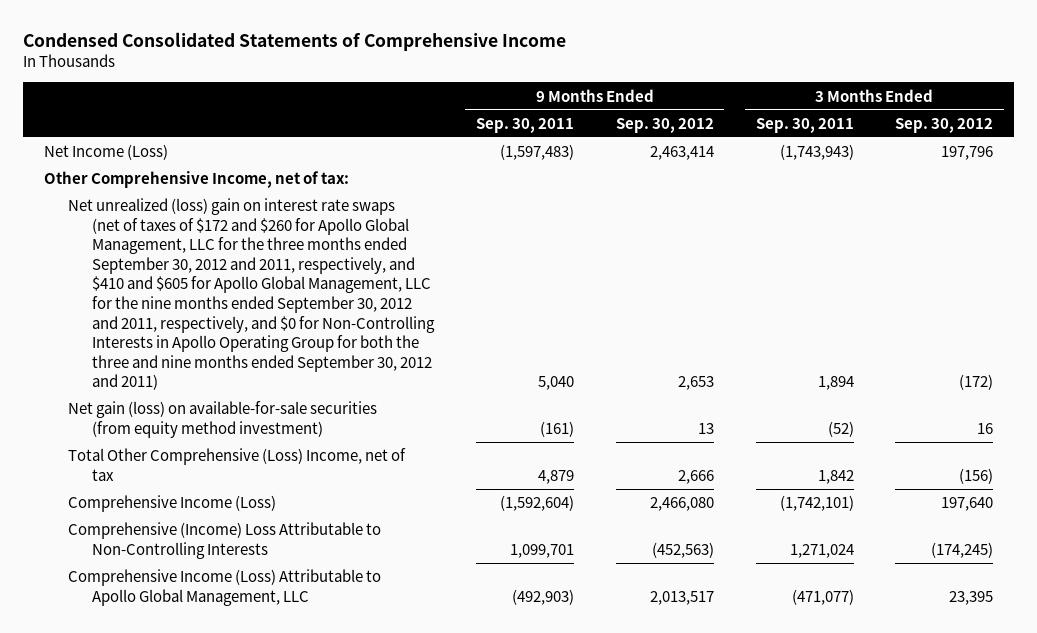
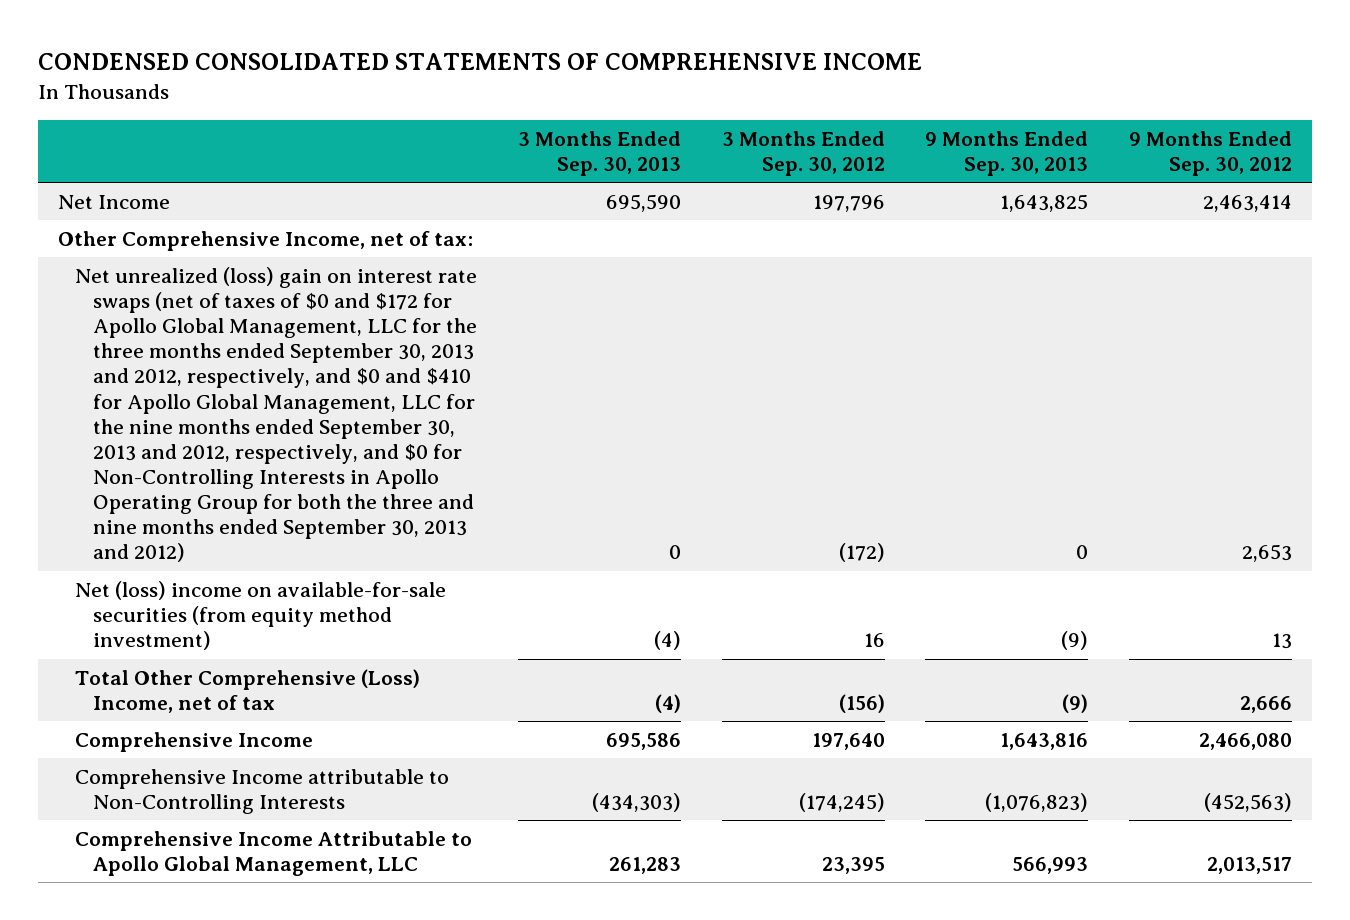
[23,31,567,51] Condensed Consolidated Statements of Comprehensive Income -> [37,53,922,71] CONDENSED CONSOLIDATED STATEMENTS OF COMPREHENSIVE INCOME
[475,117,574,133] Sep. 30, 2011 -> none
[755,117,854,133] Sep. 30, 2011 -> none
none -> [518,130,682,176] 3 Months Ended Sep. 30, 2013
none -> [925,130,1089,176] 9 Months Ended Sep. 30, 2013
[44,144,169,161] Net Income (Loss) -> [57,194,170,209] Net Income
[67,198,435,391] Net unrealized (loss) gain on interest rate swaps (net of taxes of $172 and $260 for Apollo Global Management, LLC for the three months ended September 30, 2012 and 2011, respectively, and $410 and $605 for Apollo Global Management, LLC for the nine months ended September 30, 2012 and 2011, respectively, and $0 for Non-Controlling Interests in Apollo Operating Group for both the three and nine months ended September 30, 2012 and 2011) -> [75,266,478,563] Net unrealized (loss) gain on interest rate swaps (net of taxes of $0 and $172 for Apollo Global Management, LLC for the three months ended September 30, 2013 and 2012, respectively, and $0 and $410 for Apollo Global Management, LLC for the nine months ended September 30, 2013 and 2012, respectively, and $0 for Non-Controlling Interests in Apollo Operating Group for both the three and nine months ended September 30, 2013 and 2012)
[67,401,377,438] Net gain (loss) on available-for-sale securities (from equity method investment) -> [75,580,447,651] Net (loss) income on available-for-sale securities (from equity method investment)
[67,495,276,513] Comprehensive Income (Loss) -> [75,731,314,752] Comprehensive Income
[67,522,381,559] Comprehensive (Income) Loss Attributable to Non-Controlling Interests -> [75,768,450,815] Comprehensive Income attributable to Non-Controlling Interests
[67,569,381,606] Comprehensive Income (Loss) Attributable to Apollo Global Management, LLC -> [75,830,473,877] Comprehensive Income Attributable to Apollo Global Management, LLC

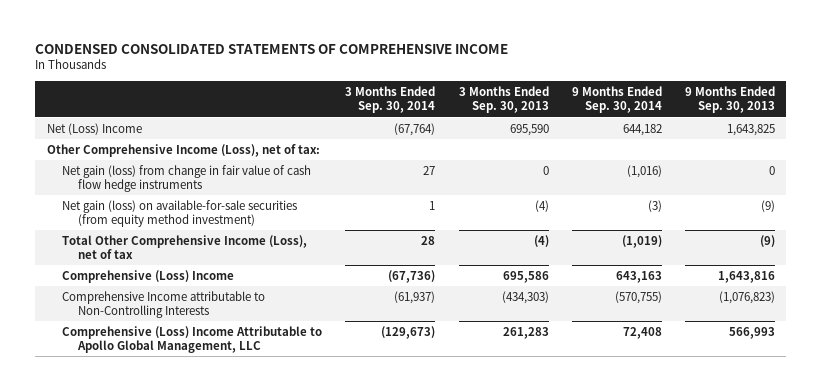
[721,130,885,176] 3 Months Ended Sep. 30, 2012 -> none
[1128,130,1292,176] 9 Months Ended Sep. 30, 2012 -> none
none -> [345,86,436,114] 3 Months Ended Sep. 30, 2014
none -> [571,86,662,114] 9 Months Ended Sep. 30, 2014
[75,266,478,563] Net unrealized (loss) gain on interest rate swaps (net of taxes of $0 and $172 for Apollo Global Management, LLC for the three months ended September 30, 2013 and 2012, respectively, and $0 and $410 for Apollo Global Management, LLC for the nine months ended September 30, 2013 and 2012, respectively, and $0 for Non-Controlling Interests in Apollo Operating Group for both the three and nine months ended September 30, 2013 and 2012) -> none
[57,194,170,209] Net Income -> [46,122,142,135] Net (Loss) Income
[57,230,473,251] Other Comprehensive Income, net of tax: -> [46,143,320,157] Other Comprehensive Income (Loss), net of tax:
none -> [62,164,312,193] Net gain (loss) from change in fair value of cash flow hedge instruments
[75,580,447,651] Net (loss) income on available-for-sale securities (from equity method investment) -> [62,199,298,228] Net gain (loss) on available-for-sale securities (from equity method investment)
[75,668,421,714] Total Other Comprehensive (Loss) Income, net of tax -> [62,234,308,260] Total Other Comprehensive Income (Loss), net of tax
[75,731,314,752] Comprehensive Income -> [62,269,235,283] Comprehensive (Loss) Income
[75,830,473,877] Comprehensive Income Attributable to Apollo Global Management, LLC -> [62,325,323,354] Comprehensive (Loss) Income Attributable to Apollo Global Management, LLC

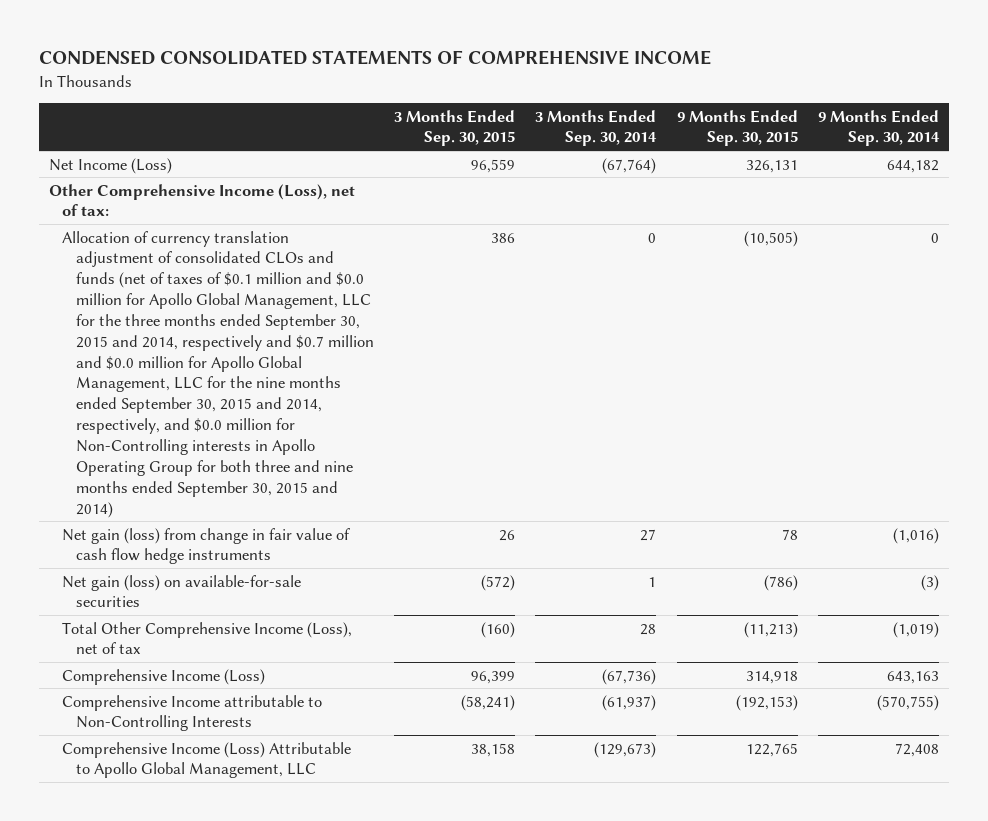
[458,86,549,114] 3 Months Ended Sep. 30, 2013 -> none
[684,86,775,114] 9 Months Ended Sep. 30, 2013 -> none
none -> [394,109,516,147] 3 Months Ended Sep. 30, 2015
none -> [676,109,798,147] 9 Months Ended Sep. 30, 2015
[46,122,142,135] Net (Loss) Income -> [48,157,172,174] Net Income (Loss)
none -> [62,230,374,518] Allocation of currency translation adjustment of consolidated CLOs and funds (net of taxes of $0.1 million and $0.0 million for Apollo Global Management, LLC for the three months ended September 30, 2015 and 2014, respectively and $0.7 million and $0.0 million for Apollo Global Management, LLC for the nine months ended September 30, 2015 and 2014, respectively, and $0.0 million for Non-Controlling interests in Apollo Operating Group for both three and nine months ended September 30, 2015 and 2014)
[62,199,298,228] Net gain (loss) on available-for-sale securities (from equity method investment) -> [62,574,302,608] Net gain (loss) on available-for-sale securities
[62,269,235,283] Comprehensive (Loss) Income -> [62,668,266,685] Comprehensive Income (Loss)
[62,325,323,354] Comprehensive (Loss) Income Attributable to Apollo Global Management, LLC -> [62,741,352,779] Comprehensive Income (Loss) Attributable to Apollo Global Management, LLC

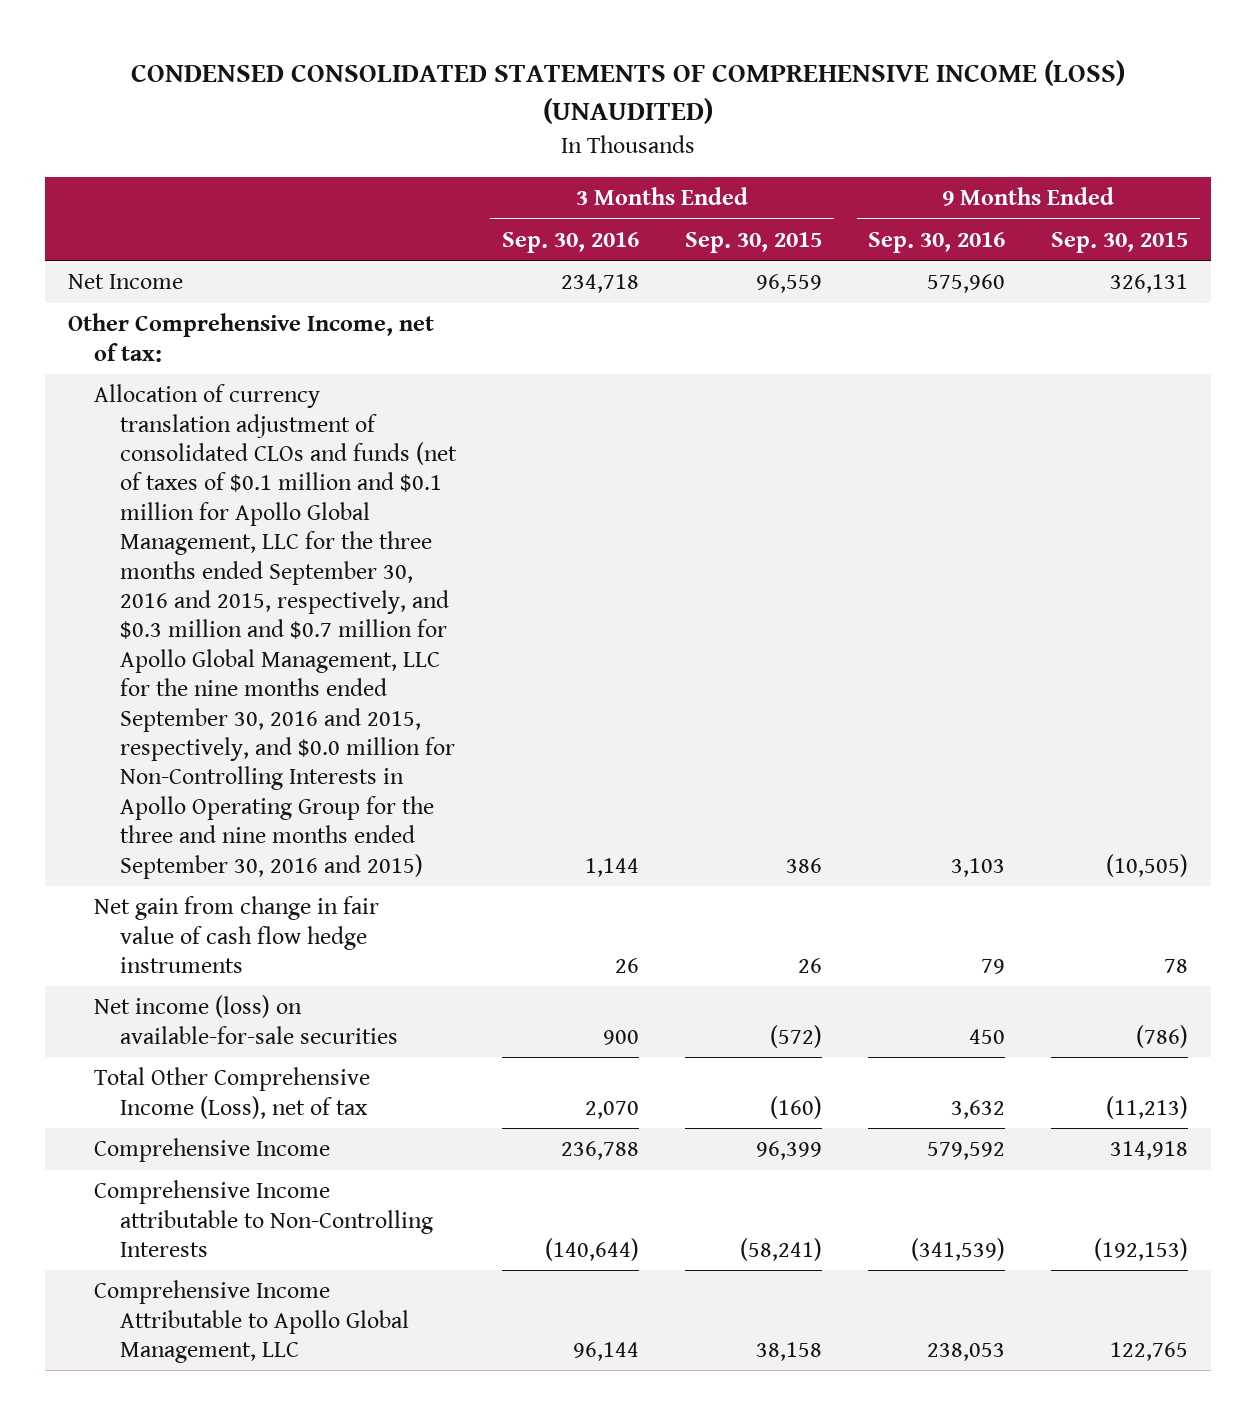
[38,50,711,66] CONDENSED CONSOLIDATED STATEMENTS OF COMPREHENSIVE INCOME -> [131,60,1126,124] CONDENSED CONSOLIDATED STATEMENTS OF COMPREHENSIVE INCOME (LOSS) (UNAUDITED)
[535,109,658,147] 3 Months Ended Sep. 30, 2014 -> none
[817,109,940,147] 9 Months Ended Sep. 30, 2014 -> none
none -> [501,231,639,253] Sep. 30, 2016
none -> [868,231,1006,253] Sep. 30, 2016
[48,157,172,174] Net Income (Loss) -> [67,274,183,290] Net Income
[48,183,355,217] Other Comprehensive Income (Loss), net of tax: -> [67,313,434,362] Other Comprehensive Income, net of tax:
[62,230,374,518] Allocation of currency translation adjustment of consolidated CLOs and funds (net of taxes of $0.1 million and $0.0 million for Apollo Global Management, LLC for the three months ended September 30, 2015 and 2014, respectively and $0.7 million and $0.0 million for Apollo Global Management, LLC for the nine months ended September 30, 2015 and 2014, respectively, and $0.0 million for Non-Controlling interests in Apollo Operating Group for both three and nine months ended September 30, 2015 and 2014) -> [93,384,457,879] Allocation of currency translation adjustment of consolidated CLOs and funds (net of taxes of $0.1 million and $0.1 million for Apollo Global Management, LLC for the three months ended September 30, 2016 and 2015, respectively, and $0.3 million and $0.7 million for Apollo Global Management, LLC for the nine months ended September 30, 2016 and 2015, respectively, and $0.0 million for Non-Controlling Interests in Apollo Operating Group for the three and nine months ended September 30, 2016 and 2015)
[62,527,351,565] Net gain (loss) from change in fair value of cash flow hedge instruments -> [93,896,379,974] Net gain from change in fair value of cash flow hedge instruments
[62,574,302,608] Net gain (loss) on available-for-sale securities -> [93,995,398,1044] Net income (loss) on available-for-sale securities
[62,668,266,685] Comprehensive Income (Loss) -> [93,1138,330,1163] Comprehensive Income
[62,741,352,779] Comprehensive Income (Loss) Attributable to Apollo Global Management, LLC -> [93,1280,409,1364] Comprehensive Income Attributable to Apollo Global Management, LLC

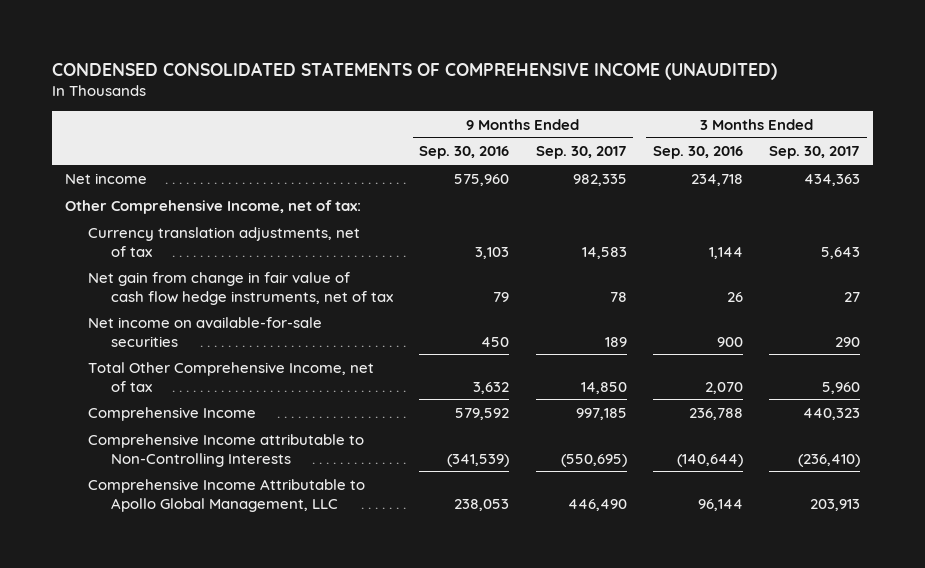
[131,60,1126,124] CONDENSED CONSOLIDATED STATEMENTS OF COMPREHENSIVE INCOME (LOSS) (UNAUDITED) -> [52,61,778,80] CONDENSED CONSOLIDATED STATEMENTS OF COMPREHENSIVE INCOME (UNAUDITED)
[685,231,823,253] Sep. 30, 2015 -> none
[1051,231,1189,253] Sep. 30, 2015 -> none
none -> [535,146,627,160] Sep. 30, 2017
none -> [769,146,861,160] Sep. 30, 2017
[67,274,183,290] Net Income -> [65,172,148,184] Net income
[93,384,457,879] Allocation of currency translation adjustment of consolidated CLOs and funds (net of taxes of $0.1 million and $0.1 million for Apollo Global Management, LLC for the three months ended September 30, 2016 and 2015, respectively, and $0.3 million and $0.7 million for Apollo Global Management, LLC for the nine months ended September 30, 2016 and 2015, respectively, and $0.0 million for Non-Controlling Interests in Apollo Operating Group for the three and nine months ended September 30, 2016 and 2015) -> [88,226,361,257] Currency translation adjustments, net of tax
[93,896,379,974] Net gain from change in fair value of cash flow hedge instruments -> [88,271,394,305] Net gain from change in fair value of cash flow hedge instruments, net of tax
[93,995,398,1044] Net income (loss) on available-for-sale securities -> [88,316,323,347] Net income on available-for-sale securities
[93,1067,370,1119] Total Other Comprehensive Income (Loss), net of tax -> [88,361,375,392] Total Other Comprehensive Income, net of tax

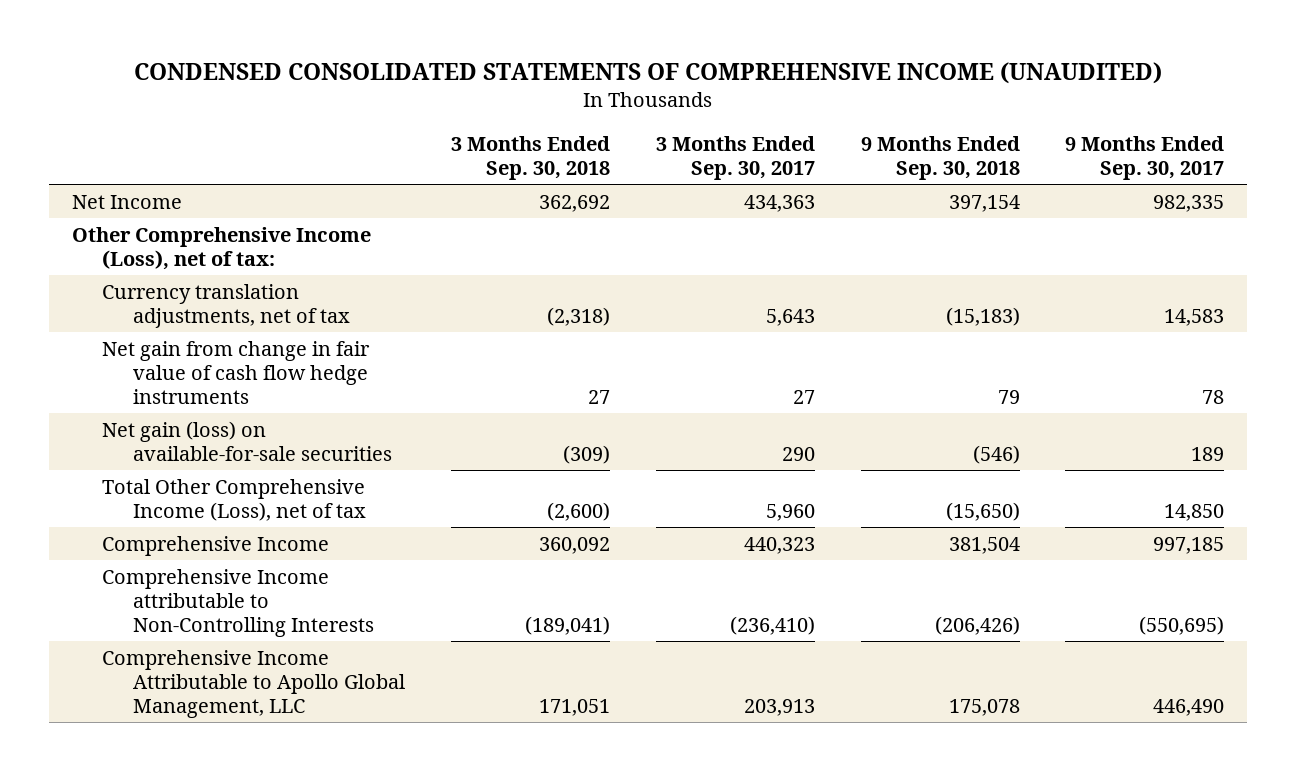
[419,146,510,160] Sep. 30, 2016 -> none
[652,146,743,160] Sep. 30, 2016 -> none
none -> [451,135,611,181] 3 Months Ended Sep. 30, 2018
none -> [860,135,1020,181] 9 Months Ended Sep. 30, 2018
[65,172,148,184] Net income -> [71,194,182,209] Net Income
[65,199,362,214] Other Comprehensive Income, net of tax: -> [71,226,371,270] Other Comprehensive Income (Loss), net of tax:
[88,271,394,305] Net gain from change in fair value of cash flow hedge instruments, net of tax -> [102,340,371,405] Net gain from change in fair value of cash flow hedge instruments
[88,316,323,347] Net income on available-for-sale securities -> [102,420,393,461] Net gain (loss) on available-for-sale securities
[88,361,375,392] Total Other Comprehensive Income, net of tax -> [102,478,367,521] Total Other Comprehensive Income (Loss), net of tax

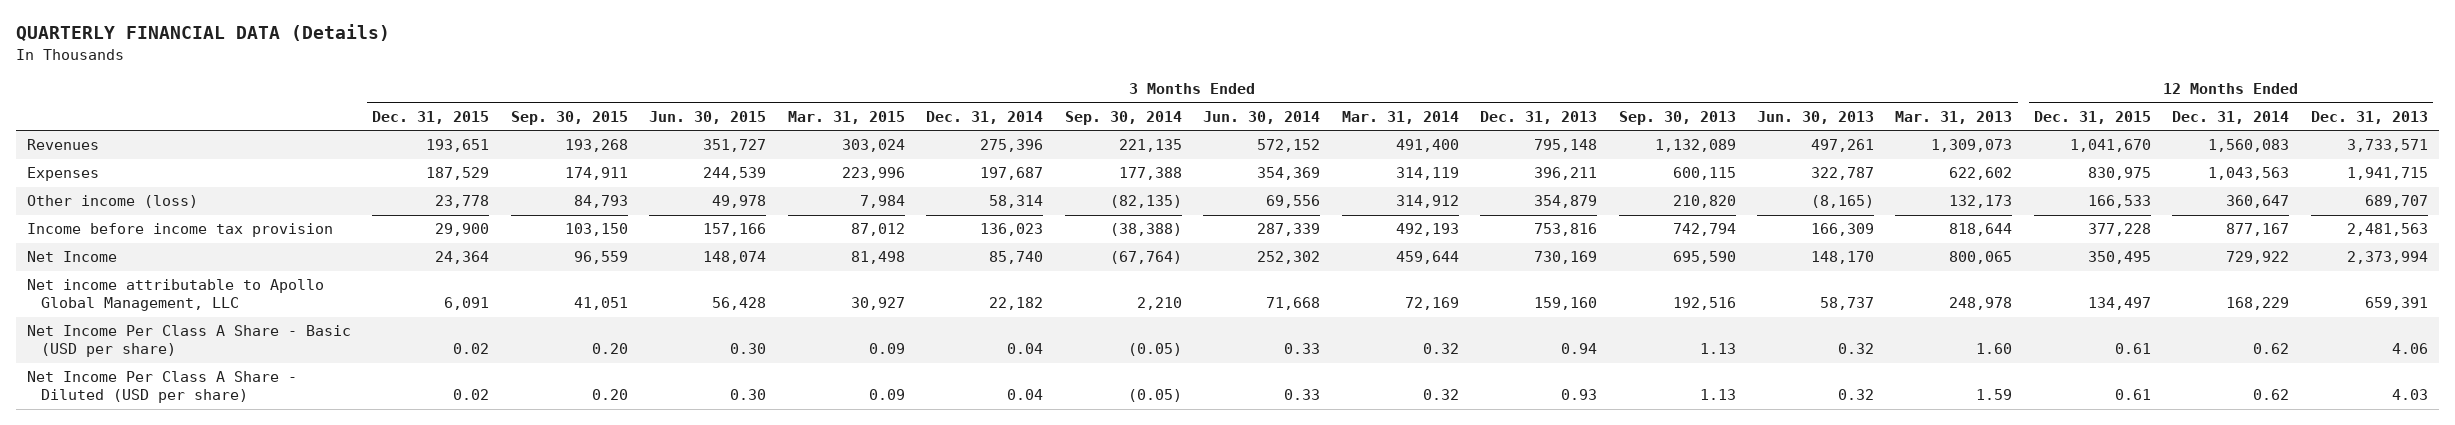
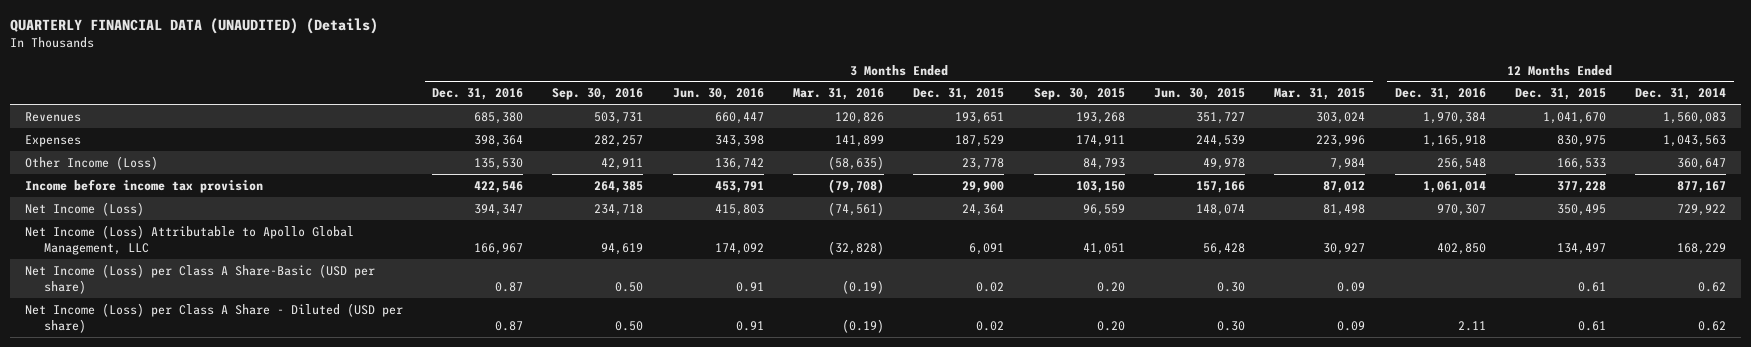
[16,24,391,42] QUARTERLY FINANCIAL DATA (Details) -> [10,17,379,34] QUARTERLY FINANCIAL DATA (UNAUDITED) (Details)
[926,110,1044,124] Dec. 31, 2014 -> none
[1064,110,1182,125] Sep. 30, 2014 -> none
[1203,110,1321,124] Jun. 30, 2014 -> none
[1341,110,1459,124] Mar. 31, 2014 -> none
[1480,110,1598,124] Dec. 31, 2013 -> none
[1618,110,1736,125] Sep. 30, 2013 -> none
[1757,110,1875,124] Jun. 30, 2013 -> none
[1895,110,2013,124] Mar. 31, 2013 -> none
[2310,110,2428,124] Dec. 31, 2013 -> none
none -> [432,88,524,101] Dec. 31, 2016
none -> [552,88,644,101] Sep. 30, 2016
none -> [672,88,764,101] Jun. 30, 2016
none -> [793,88,885,101] Mar. 31, 2016
none -> [1394,88,1486,101] Dec. 31, 2016
[26,195,198,209] Other income (loss) -> [24,155,158,170] Other Income (Loss)
[26,251,117,263] Net Income -> [24,201,144,216] Net Income (Loss)
[26,279,324,312] Net income attributable to Apollo Global Management, LLC -> [24,224,354,255] Net Income (Loss) Attributable to Apollo Global Management, LLC
[26,325,351,358] Net Income Per Class A Share - Basic (USD per share) -> [24,263,375,294] Net Income (Loss) per Class A Share-Basic (USD per share)
[26,371,297,404] Net Income Per Class A Share - Diluted (USD per share) -> [24,302,403,333] Net Income (Loss) per Class A Share - Diluted (USD per share)

